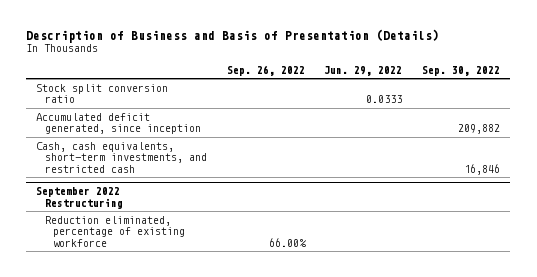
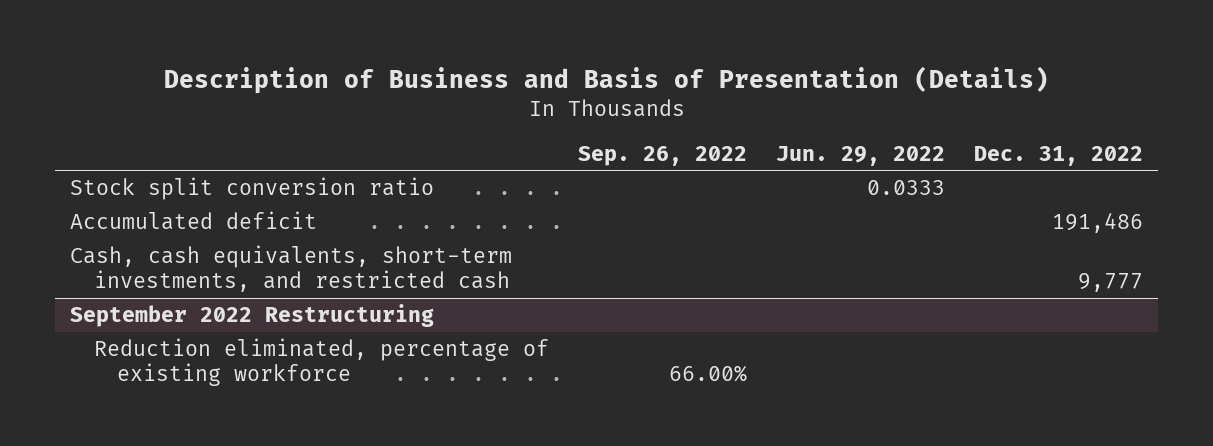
[422,65,501,76] Sep. 30, 2022 -> none
none -> [974,145,1144,166] Dec. 31, 2022
[36,112,201,135] Accumulated deficit generated, since inception -> [70,211,318,231] Accumulated deficit

